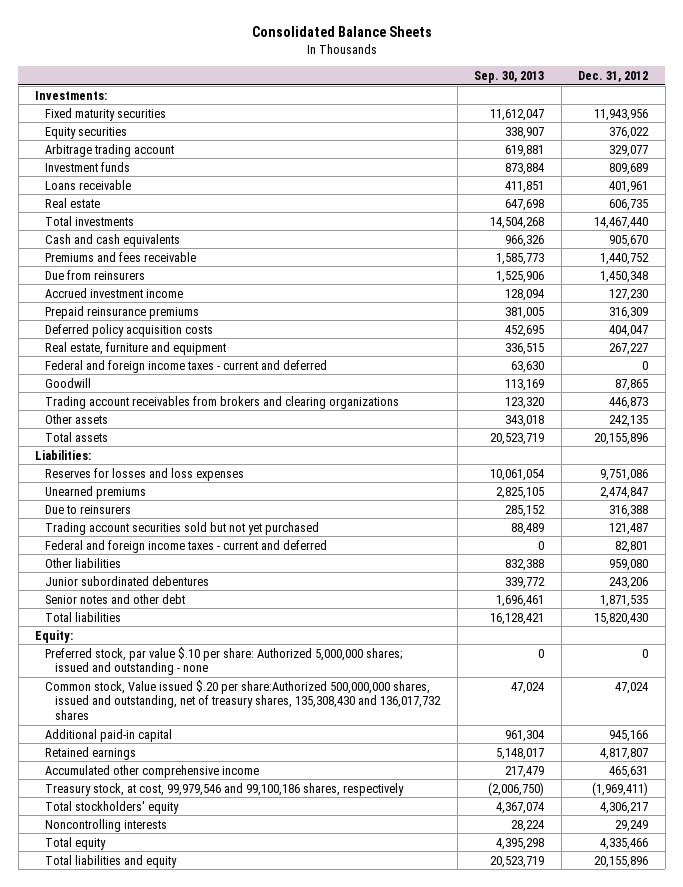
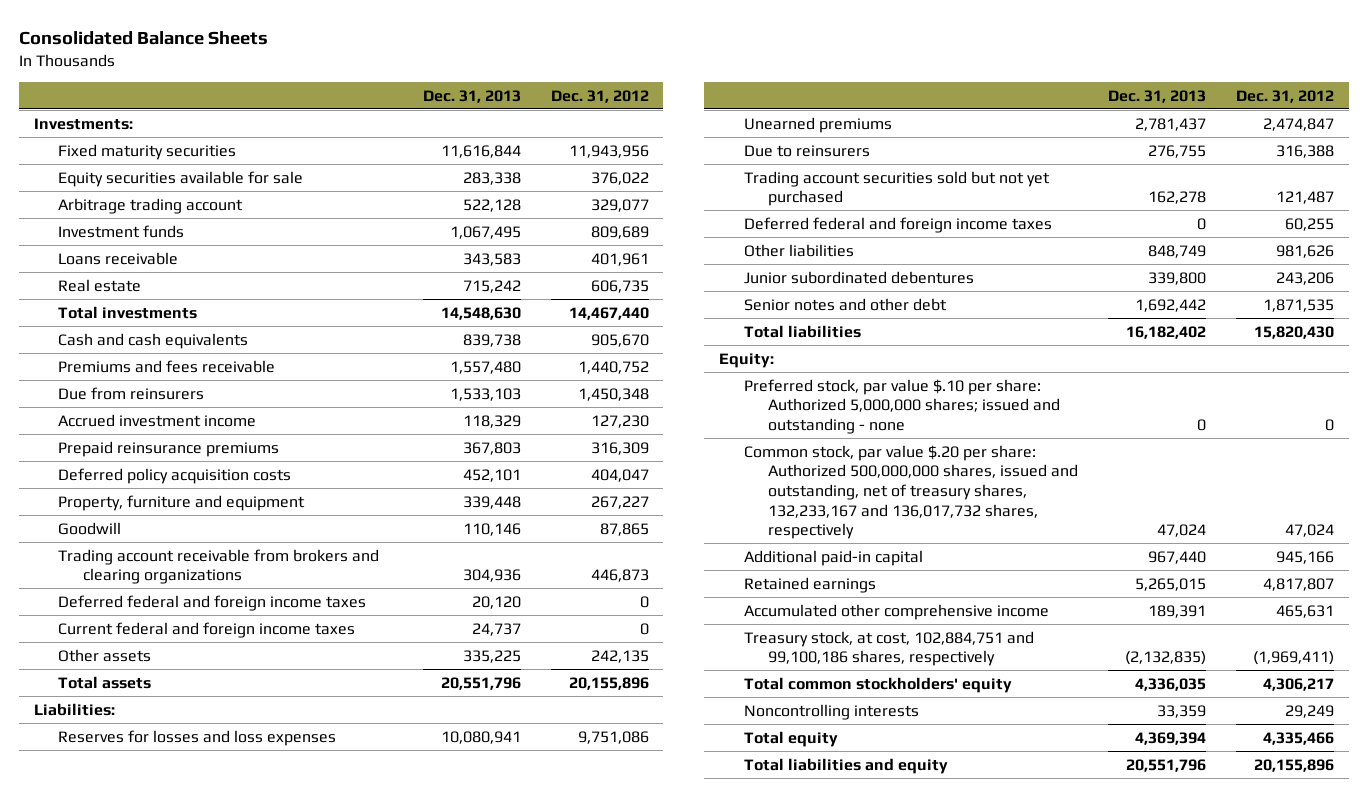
[474,70,545,83] Sep. 30, 2013 -> none
none -> [422,89,521,103] Dec. 31, 2013
[45,126,128,139] Equity securities -> [58,170,304,187] Equity securities available for sale
[45,359,328,373] Federal and foreign income taxes - current and deferred -> none
[45,341,227,355] Real estate, furniture and equipment -> [58,494,306,511] Property, furniture and equipment
[45,395,400,409] Trading account receivables from brokers and clearing organizations -> [58,548,380,585] Trading account receivable from brokers and clearing organizations
none -> [58,594,367,611] Deferred federal and foreign income taxes
none -> [58,621,356,638] Current federal and foreign income taxes
[45,539,328,553] Federal and foreign income taxes - current and deferred -> [743,216,1052,233] Deferred federal and foreign income taxes
[615,540,649,553] 82,801 -> [1284,217,1334,231] 60,255
[609,558,649,571] 959,080 -> [1275,244,1334,258] 981,626
[45,679,442,721] Common stock, Value issued $.20 per share:Authorized 500,000,000 shares, issued and outstanding, net of treasury shares, 135,308,430 and 136,017,732 shares -> [743,444,1079,540] Common stock, par value $.20 per share: Authorized 500,000,000 shares, issued and outstanding, net of treasury shares, 132,233,167 and 136,017,732 shares, respectively
[45,782,405,796] Treasury stock, at cost, 99,979,546 and 99,100,186 shares, respectively -> [743,630,1034,667] Treasury stock, at cost, 102,884,751 and 99,100,186 shares, respectively
[45,800,180,814] Total stockholders' equity -> [743,676,1012,693] Total common stockholders' equity

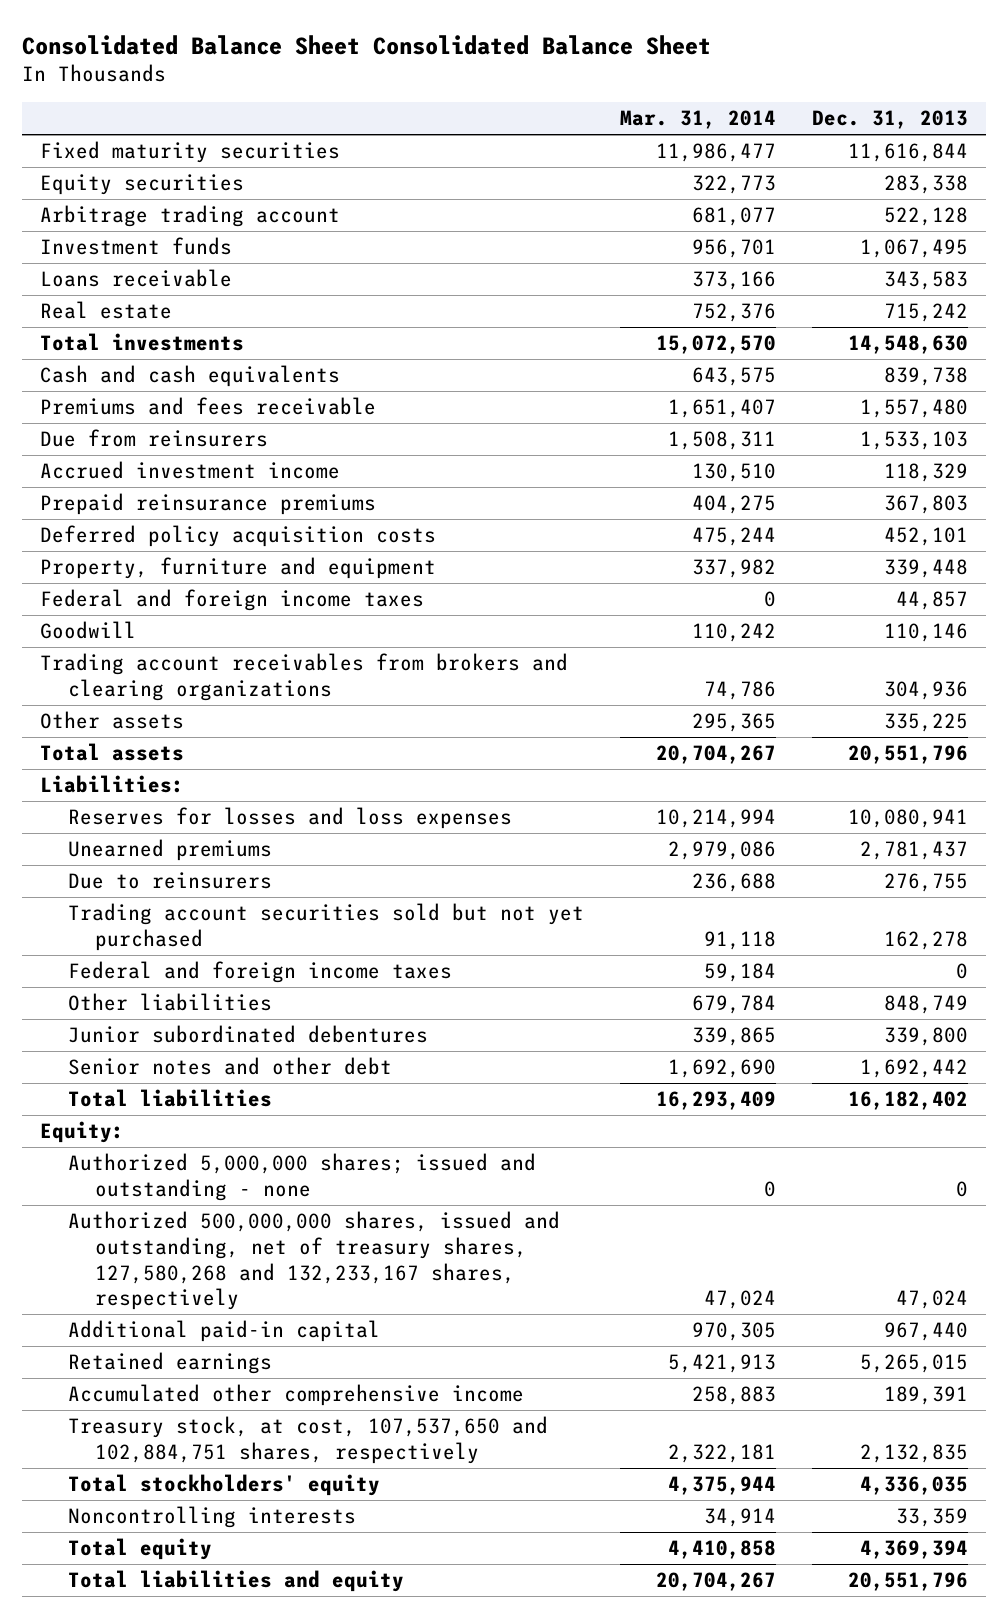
[18,30,268,45] Consolidated Balance Sheets -> [22,34,712,55] Consolidated Balance Sheet Consolidated Balance Sheet
[550,89,649,103] Dec. 31, 2012 -> none
none -> [619,110,776,130] Mar. 31, 2014
[33,117,133,130] Investments: -> none
[58,170,304,187] Equity securities available for sale -> [40,174,245,196] Equity securities
none -> [40,589,425,612] Federal and foreign income taxes
[58,594,367,611] Deferred federal and foreign income taxes -> none
[58,621,356,638] Current federal and foreign income taxes -> none
[58,548,380,585] Trading account receivable from brokers and clearing organizations -> [40,653,569,701] Trading account receivables from brokers and clearing organizations
[743,216,1052,233] Deferred federal and foreign income taxes -> [67,961,452,984] Federal and foreign income taxes
[743,378,1061,434] Preferred stock, par value $.10 per share: Authorized 5,000,000 shares; issued and outstanding - none -> [67,1153,536,1201] Authorized 5,000,000 shares; issued and outstanding - none
[743,444,1079,540] Common stock, par value $.20 per share: Authorized 500,000,000 shares, issued and outstanding, net of treasury shares, 132,233,167 and 136,017,732 shares, respectively -> [67,1211,560,1311] Authorized 500,000,000 shares, issued and outstanding, net of treasury shares, 127,580,268 and 132,233,167 shares, respectively
[743,630,1034,667] Treasury stock, at cost, 102,884,751 and 99,100,186 shares, respectively -> [67,1416,548,1464] Treasury stock, at cost, 107,537,650 and 102,884,751 shares, respectively
[1125,651,1207,666] (2,132,835) -> [859,1443,968,1463] 2,132,835
[743,676,1012,693] Total common stockholders' equity -> [67,1474,380,1497] Total stockholders' equity

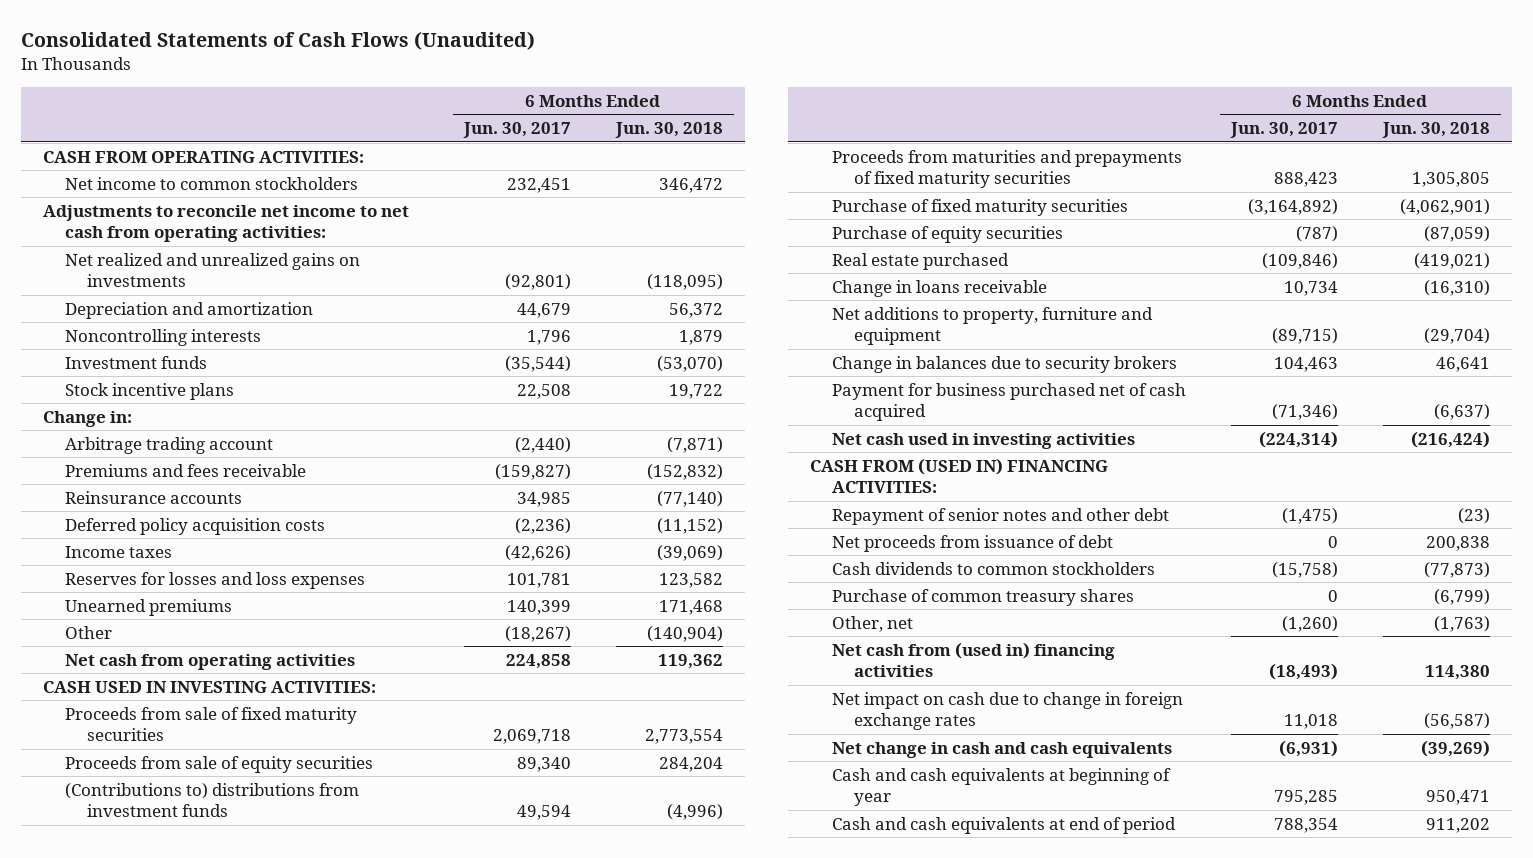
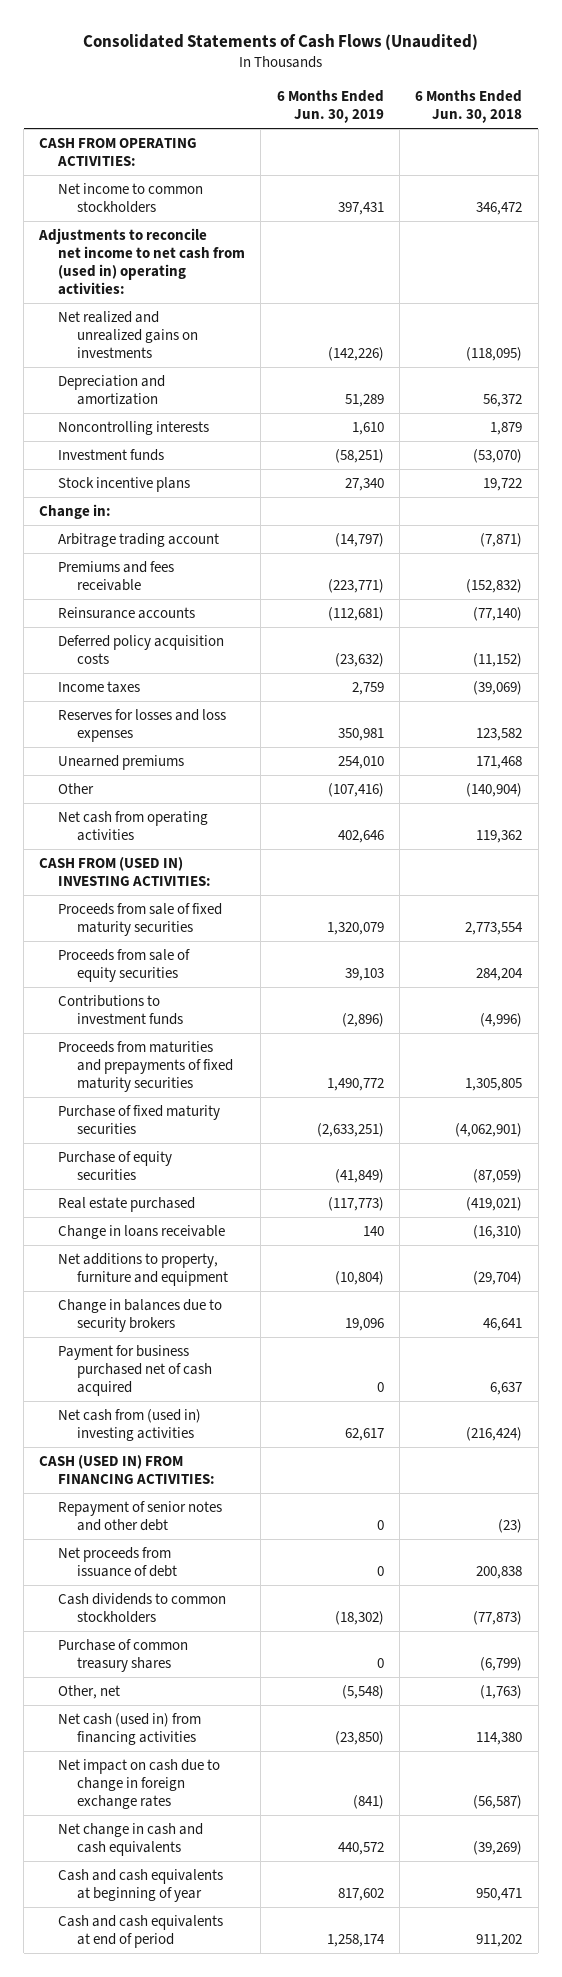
[462,122,571,139] Jun. 30, 2017 -> none
none -> [276,89,384,123] 6 Months Ended Jun. 30, 2019
[42,204,409,243] Adjustments to reconcile net income to net cash from operating activities: -> [38,227,246,295] Adjustments to reconcile net income to net cash from (used in) operating activities:
[42,680,376,693] CASH USED IN INVESTING ACTIVITIES: -> [39,856,212,886] CASH FROM (USED IN) INVESTING ACTIVITIES:
[65,782,360,818] (Contributions to) distributions from investment funds -> [58,994,183,1025] Contributions to investment funds
[1433,404,1490,421] (6,637) -> [490,1381,523,1395] 6,637
[832,432,1136,449] Net cash used in investing activities -> [58,1408,202,1441] Net cash from (used in) investing activities
[809,457,1108,494] CASH FROM (USED IN) FINANCING ACTIVITIES: -> [39,1454,216,1484] CASH (USED IN) FROM FINANCING ACTIVITIES:
[832,641,1116,678] Net cash from (used in) financing activities -> [58,1712,202,1745] Net cash (used in) from financing activities

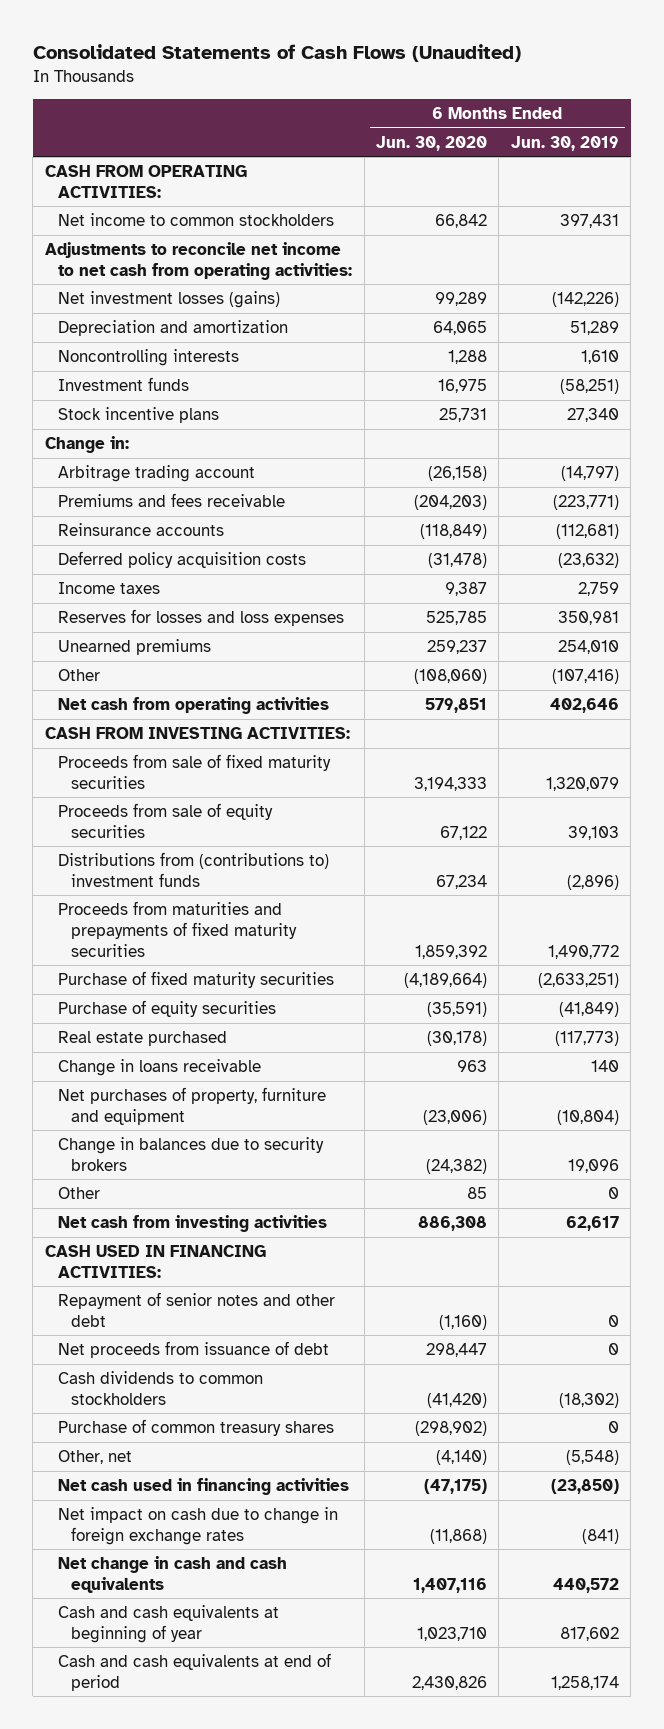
[415,89,523,123] 6 Months Ended Jun. 30, 2018 -> none
none -> [376,135,488,151] Jun. 30, 2020
[38,227,246,295] Adjustments to reconcile net income to net cash from (used in) operating activities: -> [44,242,353,280] Adjustments to reconcile net income to net cash from operating activities:
[58,310,198,358] Net realized and unrealized gains on investments -> [58,291,281,309] Net investment losses (gains)
[39,856,212,886] CASH FROM (USED IN) INVESTING ACTIVITIES: -> [44,727,350,740] CASH FROM INVESTING ACTIVITIES:
[58,994,183,1025] Contributions to investment funds -> [58,852,330,887] Distributions from (contributions to) investment funds
[58,1252,228,1286] Net additions to property, furniture and equipment -> [58,1087,327,1125] Net purchases of property, furniture and equipment
[58,1344,212,1396] Payment for business purchased net of cash acquired -> none
none -> [58,1187,101,1200] Other
[58,1408,202,1441] Net cash from (used in) investing activities -> [58,1215,328,1233] Net cash from investing activities
[39,1454,216,1484] CASH (USED IN) FROM FINANCING ACTIVITIES: -> [44,1245,266,1278] CASH USED IN FINANCING ACTIVITIES:
[58,1712,202,1745] Net cash (used in) from financing activities -> [58,1478,350,1496] Net cash used in financing activities

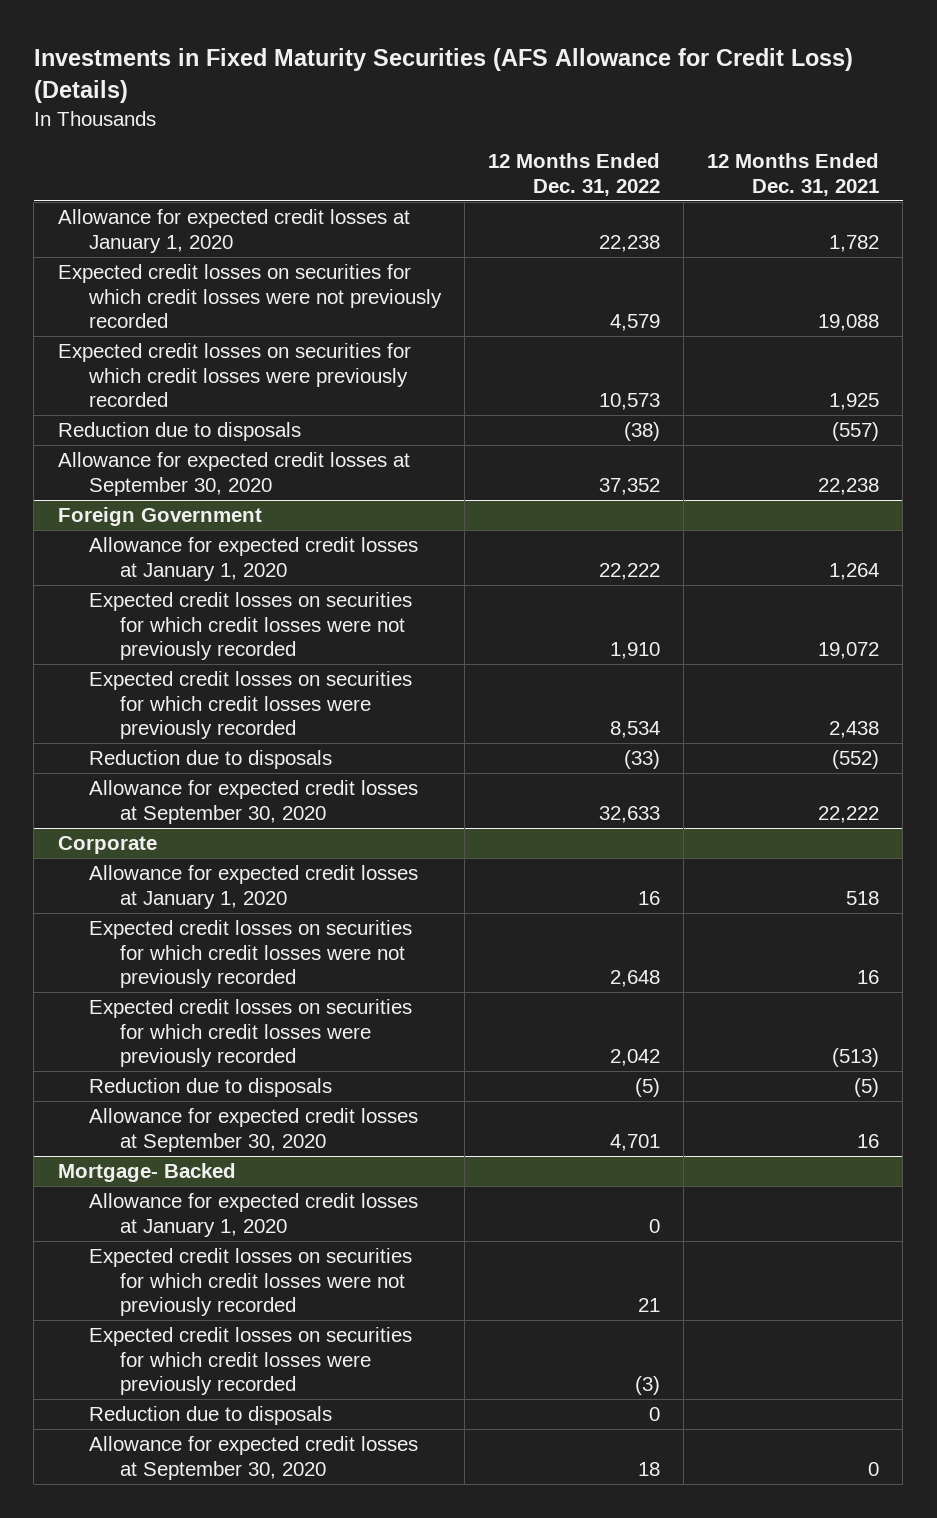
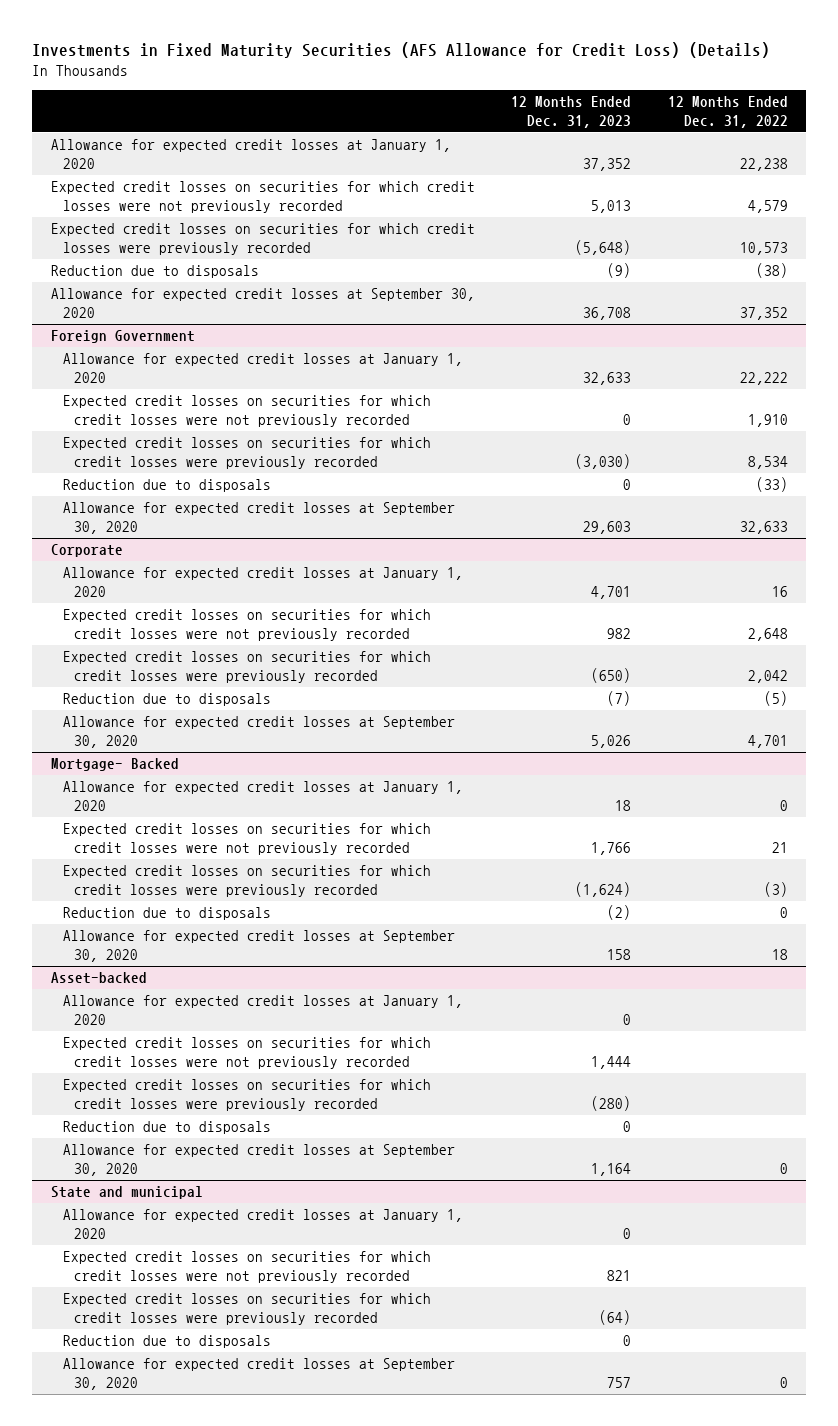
[707,153,880,196] 12 Months Ended Dec. 31, 2021 -> none
none -> [511,96,632,129] 12 Months Ended Dec. 31, 2023
none -> [50,972,147,985] Asset-backed
none -> [62,995,463,1026] Allowance for expected credit losses at January 1, 2020
none -> [62,1037,431,1070] Expected credit losses on securities for which credit losses were not previously recorded
none -> [62,1079,431,1112] Expected credit losses on securities for which credit losses were previously recorded
none -> [62,1121,271,1135] Reduction due to disposals
none -> [62,1144,455,1177] Allowance for expected credit losses at September 30, 2020
none -> [50,1186,203,1200] State and municipal
none -> [62,1209,463,1240] Allowance for expected credit losses at January 1, 2020
none -> [62,1251,431,1284] Expected credit losses on securities for which credit losses were not previously recorded
none -> [62,1293,431,1326] Expected credit losses on securities for which credit losses were previously recorded
none -> [62,1335,271,1349] Reduction due to disposals
none -> [62,1358,455,1391] Allowance for expected credit losses at September 30, 2020

